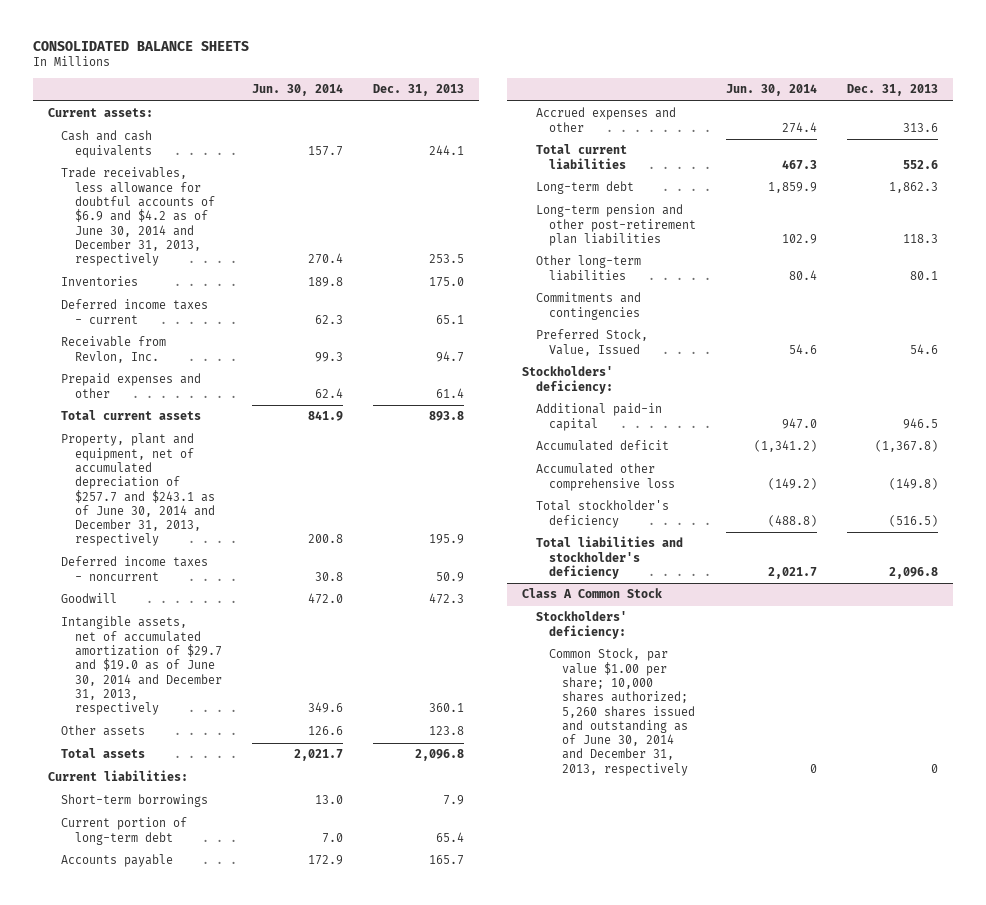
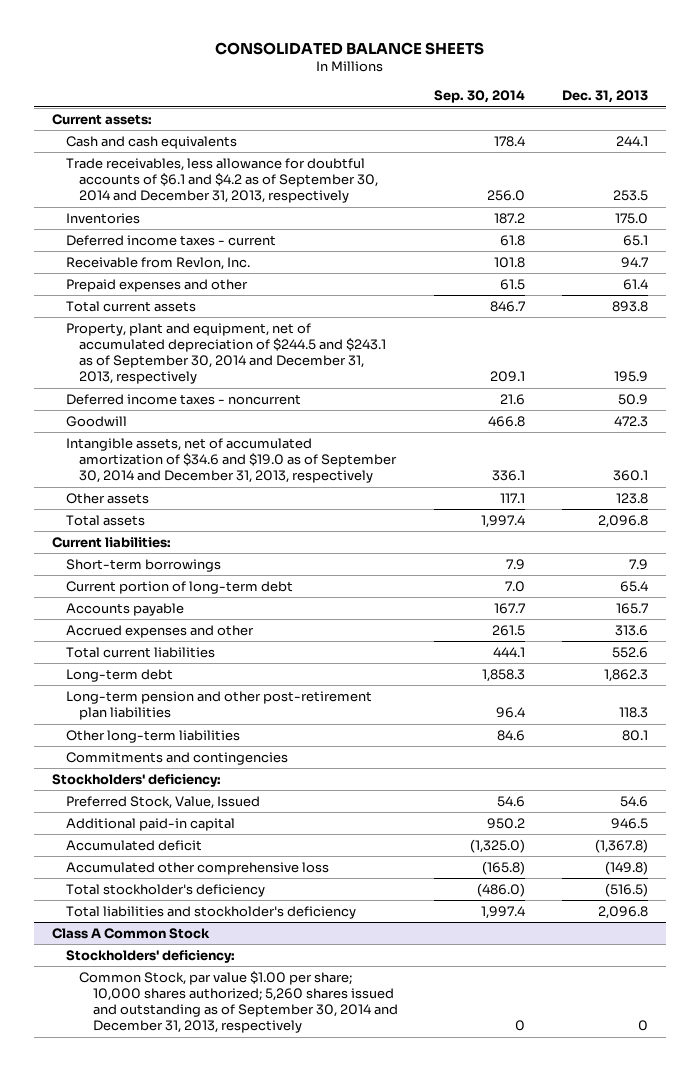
[251,84,343,97] Jun. 30, 2014 -> none
none -> [434,90,526,104] Sep. 30, 2014
[61,167,215,267] Trade receivables, less allowance for doubtful accounts of $6.9 and $4.2 as of June 30, 2014 and December 31, 2013, respectively -> [65,157,379,204] Trade receivables, less allowance for doubtful accounts of $6.1 and $4.2 as of September 30, 2014 and December 31, 2013, respectively
[61,433,215,547] Property, plant and equipment, net of accumulated depreciation of $257.7 and $243.1 as of June 30, 2014 and December 31, 2013, respectively -> [65,322,387,385] Property, plant and equipment, net of accumulated depreciation of $244.5 and $243.1 as of September 30, 2014 and December 31, 2013, respectively
[61,616,222,716] Intangible assets, net of accumulated amortization of $29.7 and $19.0 as of June 30, 2014 and December 31, 2013, respectively -> [65,437,398,484] Intangible assets, net of accumulated amortization of $34.6 and $19.0 as of September 30, 2014 and December 31, 2013, respectively
[535,329,648,356] Preferred Stock, Value, Issued -> [65,795,260,809] Preferred Stock, Value, Issued
[549,648,696,776] Common Stock, par value $1.00 per share; 10,000 shares authorized; 5,260 shares issued and outstanding as of June 30, 2014 and December 31, 2013, respectively -> [79,970,398,1034] Common Stock, par value $1.00 per share; 10,000 shares authorized; 5,260 shares issued and outstanding as of September 30, 2014 and December 31, 2013, respectively

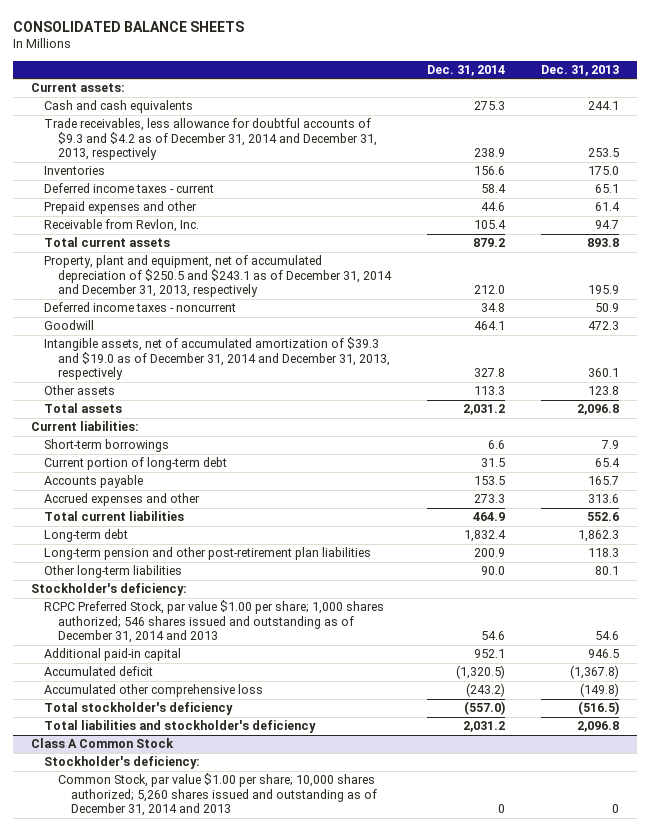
[434,90,526,104] Sep. 30, 2014 -> none
none -> [426,65,505,77] Dec. 31, 2014
[65,157,379,204] Trade receivables, less allowance for doubtful accounts of $6.1 and $4.2 as of September 30, 2014 and December 31, 2013, respectively -> [44,118,377,161] Trade receivables, less allowance for doubtful accounts of $9.3 and $4.2 as of December 31, 2014 and December 31, 2013, respectively
[65,256,250,270] Receivable from Revlon, Inc. -> [44,219,200,233] Receivable from Revlon, Inc.
[65,322,387,385] Property, plant and equipment, net of accumulated depreciation of $244.5 and $243.1 as of September 30, 2014 and December 31, 2013, respectively -> [44,255,392,298] Property, plant and equipment, net of accumulated depreciation of $250.5 and $243.1 as of December 31, 2014 and December 31, 2013, respectively
[65,437,398,484] Intangible assets, net of accumulated amortization of $34.6 and $19.0 as of September 30, 2014 and December 31, 2013, respectively -> [44,337,390,381] Intangible assets, net of accumulated amortization of $39.3 and $19.0 as of December 31, 2014 and December 31, 2013, respectively
[65,751,288,765] Commitments and contingencies -> none
[52,773,222,787] Stockholders' deficiency: -> [30,583,187,597] Stockholder's deficiency:
[65,795,260,809] Preferred Stock, Value, Issued -> [44,600,385,644] RCPC Preferred Stock, par value $1.00 per share; 1,000 shares authorized; 546 shares issued and outstanding as of December 31, 2014 and 2013
[65,949,235,963] Stockholders' deficiency: -> [44,756,201,770] Stockholder's deficiency:
[79,970,398,1034] Common Stock, par value $1.00 per share; 10,000 shares authorized; 5,260 shares issued and outstanding as of September 30, 2014 and December 31, 2013, respectively -> [57,773,378,817] Common Stock, par value $1.00 per share; 10,000 shares authorized; 5,260 shares issued and outstanding as of December 31, 2014 and 2013

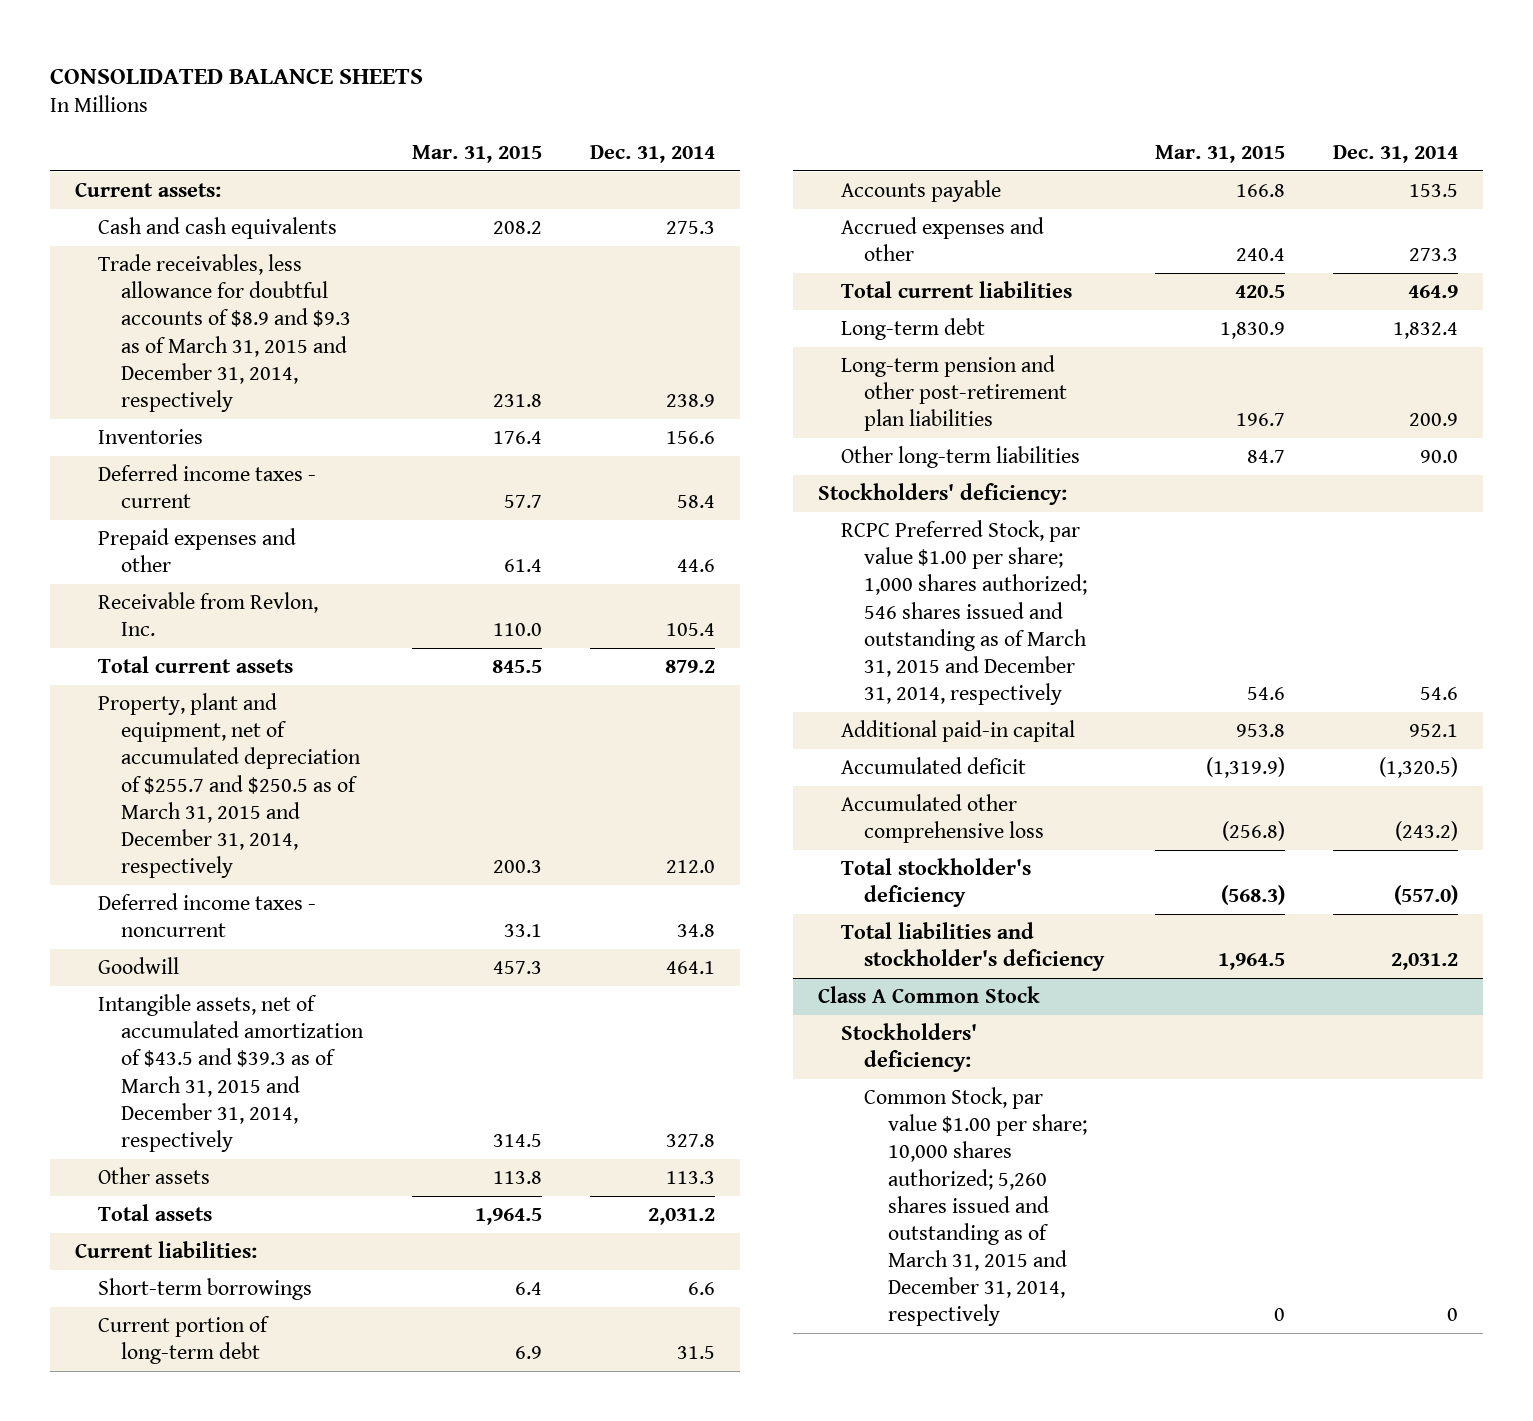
[541,65,620,77] Dec. 31, 2013 -> none
none -> [411,144,542,163] Mar. 31, 2015
[44,118,377,161] Trade receivables, less allowance for doubtful accounts of $9.3 and $4.2 as of December 31, 2014 and December 31, 2013, respectively -> [98,254,352,412] Trade receivables, less allowance for doubtful accounts of $8.9 and $9.3 as of March 31, 2015 and December 31, 2014, respectively
[44,255,392,298] Property, plant and equipment, net of accumulated depreciation of $250.5 and $243.1 as of December 31, 2014 and December 31, 2013, respectively -> [98,693,362,879] Property, plant and equipment, net of accumulated depreciation of $255.7 and $250.5 as of March 31, 2015 and December 31, 2014, respectively
[44,337,390,381] Intangible assets, net of accumulated amortization of $39.3 and $19.0 as of December 31, 2014 and December 31, 2013, respectively -> [98,994,365,1152] Intangible assets, net of accumulated amortization of $43.5 and $39.3 as of March 31, 2015 and December 31, 2014, respectively
[30,583,187,597] Stockholder's deficiency: -> [817,483,1067,506] Stockholders' deficiency:
[44,600,385,644] RCPC Preferred Stock, par value $1.00 per share; 1,000 shares authorized; 546 shares issued and outstanding as of December 31, 2014 and 2013 -> [840,520,1088,706] RCPC Preferred Stock, par value $1.00 per share; 1,000 shares authorized; 546 shares issued and outstanding as of March 31, 2015 and December 31, 2014, respectively
[44,756,201,770] Stockholder's deficiency: -> [840,1023,977,1073] Stockholders' deficiency:
[57,773,378,817] Common Stock, par value $1.00 per share; 10,000 shares authorized; 5,260 shares issued and outstanding as of December 31, 2014 and 2013 -> [864,1087,1087,1327] Common Stock, par value $1.00 per share; 10,000 shares authorized; 5,260 shares issued and outstanding as of March 31, 2015 and December 31, 2014, respectively

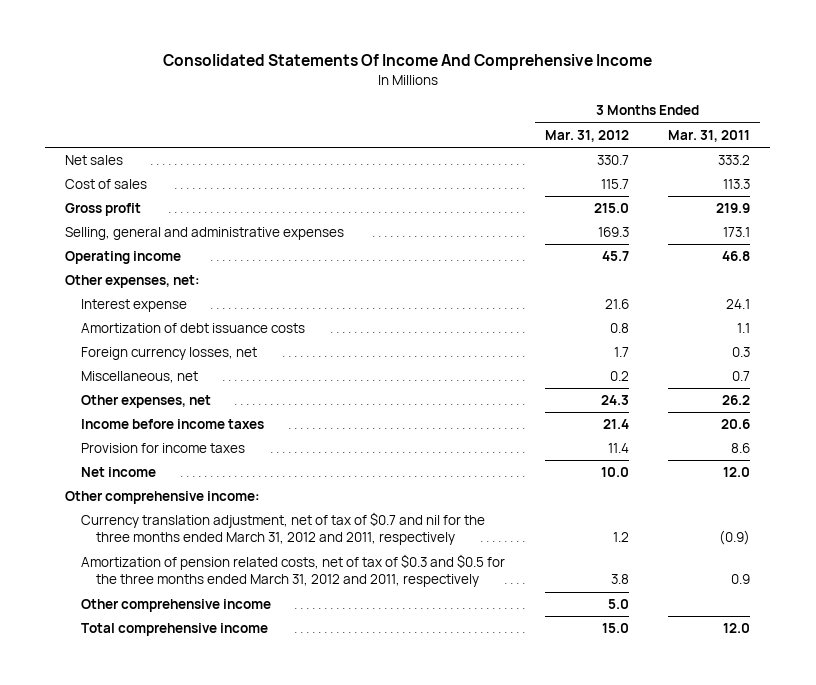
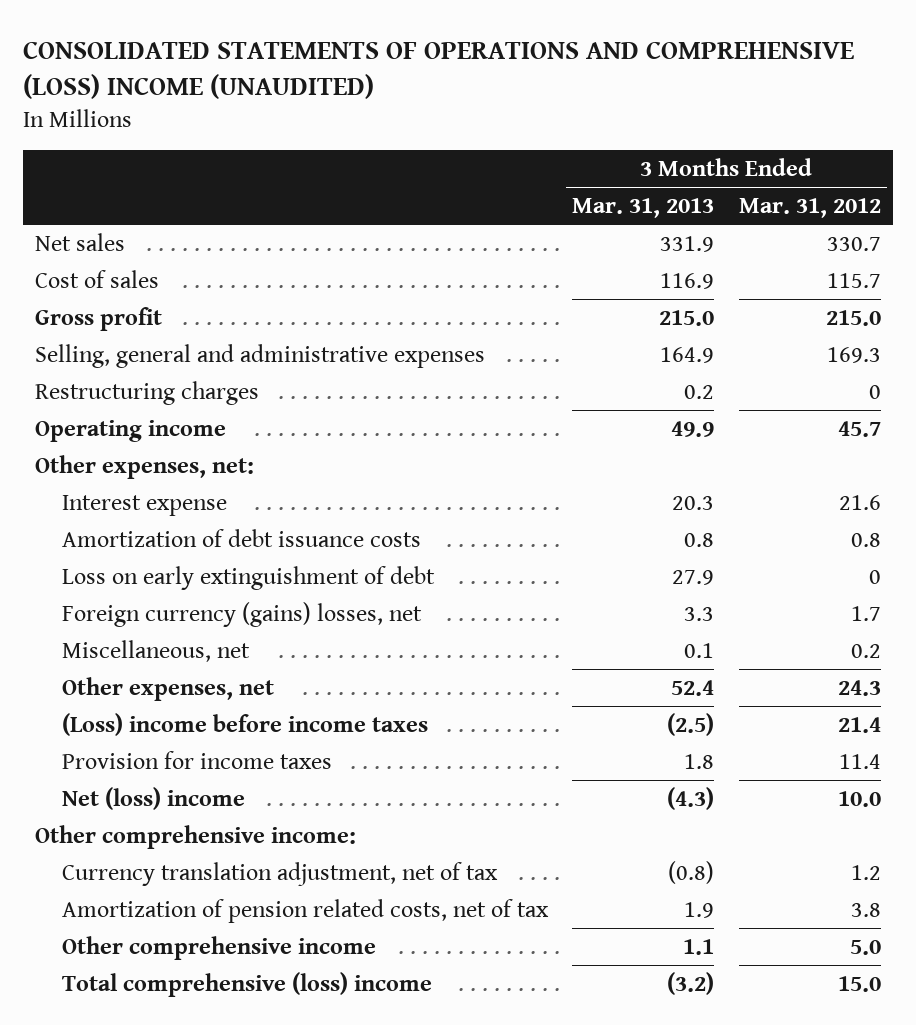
[162,54,652,71] Consolidated Statements Of Income And Comprehensive Income -> [23,41,855,100] CONSOLIDATED STATEMENTS OF OPERATIONS AND COMPREHENSIVE (LOSS) INCOME (UNAUDITED)
[668,129,751,142] Mar. 31, 2011 -> none
none -> [572,197,715,218] Mar. 31, 2013
none -> [35,380,260,405] Restructuring charges
none -> [61,565,435,590] Loss on early extinguishment of debt
[80,347,257,361] Foreign currency losses, net -> [61,601,422,627] Foreign currency (gains) losses, net
[80,419,264,430] Income before income taxes -> [61,712,428,736] (Loss) income before income taxes
[80,467,156,478] Net income -> [61,786,245,810] Net (loss) income
[80,512,485,546] Currency translation adjustment, net of tax of $0.7 and nil for the three months ended March 31, 2012 and 2011, respectively -> none
none -> [61,861,498,886] Currency translation adjustment, net of tax
[80,554,505,588] Amortization of pension related costs, net of tax of $0.3 and $0.5 for the three months ended March 31, 2012 and 2011, respectively -> [61,898,549,923] Amortization of pension related costs, net of tax
[80,623,268,637] Total comprehensive income -> [61,971,432,997] Total comprehensive (loss) income

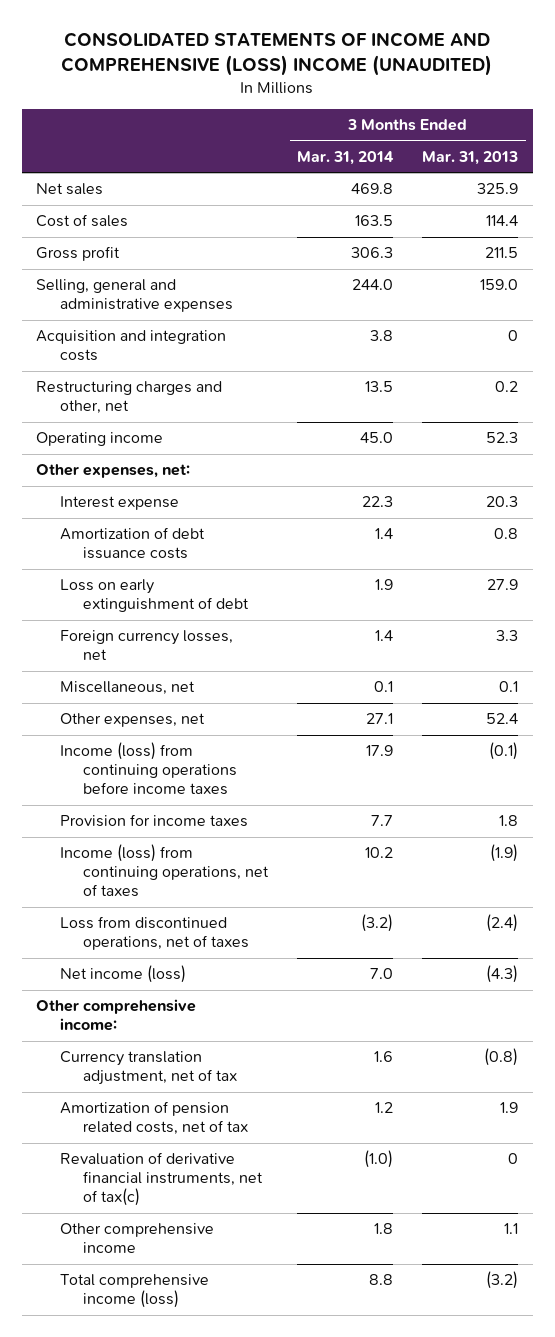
[23,41,855,100] CONSOLIDATED STATEMENTS OF OPERATIONS AND COMPREHENSIVE (LOSS) INCOME (UNAUDITED) -> [61,32,493,77] CONSOLIDATED STATEMENTS OF INCOME AND COMPREHENSIVE (LOSS) INCOME (UNAUDITED)
[738,197,881,218] Mar. 31, 2012 -> none
none -> [297,150,395,165] Mar. 31, 2014
[660,235,715,252] 331.9 -> [477,183,519,195] 325.9
[660,272,715,289] 116.9 -> [486,215,519,227] 114.4
[659,309,715,326] 215.0 -> [485,247,519,259] 211.5
[660,346,715,363] 164.9 -> [480,279,519,291] 159.0
none -> [36,330,227,362] Acquisition and integration costs
[35,380,260,405] Restructuring charges -> [36,381,223,415] Restructuring charges and other, net
[671,420,715,437] 49.9 -> [486,432,519,444] 52.3
[61,601,422,627] Foreign currency (gains) losses, net -> [59,630,233,661] Foreign currency losses, net
[61,712,428,736] (Loss) income before income taxes -> [59,742,237,796] Income (loss) from continuing operations before income taxes
[667,712,715,736] (2.5) -> [489,742,519,761] (0.1)
none -> [59,844,269,898] Income (loss) from continuing operations, net of taxes
none -> [59,916,249,951] Loss from discontinued operations, net of taxes
[61,786,245,810] Net (loss) income -> [59,965,186,984] Net income (loss)
none -> [59,1152,263,1207] Revaluation of derivative financial instruments, net of tax(c)
[61,971,432,997] Total comprehensive (loss) income -> [59,1274,209,1309] Total comprehensive income (loss)

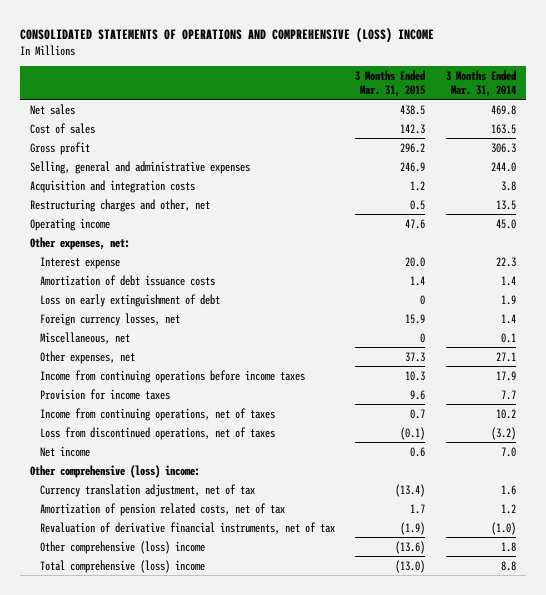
[61,32,493,77] CONSOLIDATED STATEMENTS OF INCOME AND COMPREHENSIVE (LOSS) INCOME (UNAUDITED) -> [20,26,435,43] CONSOLIDATED STATEMENTS OF OPERATIONS AND COMPREHENSIVE (LOSS) INCOME
[422,150,519,165] Mar. 31, 2013 -> none
none -> [355,70,426,98] 3 Months Ended Mar. 31, 2015
[59,742,237,796] Income (loss) from continuing operations before income taxes -> [39,369,305,383] Income from continuing operations before income taxes
[59,844,269,898] Income (loss) from continuing operations, net of taxes -> [39,407,275,421] Income from continuing operations, net of taxes
[59,965,186,984] Net income (loss) -> [39,445,90,457] Net income
[36,999,197,1032] Other comprehensive income: -> [30,464,201,478] Other comprehensive (loss) income:
[59,1152,263,1207] Revaluation of derivative financial instruments, net of tax(c) -> [39,521,335,534] Revaluation of derivative financial instruments, net of tax
[59,1223,214,1254] Other comprehensive income -> [39,540,205,554] Other comprehensive (loss) income
[59,1274,209,1309] Total comprehensive income (loss) -> [39,559,205,573] Total comprehensive (loss) income

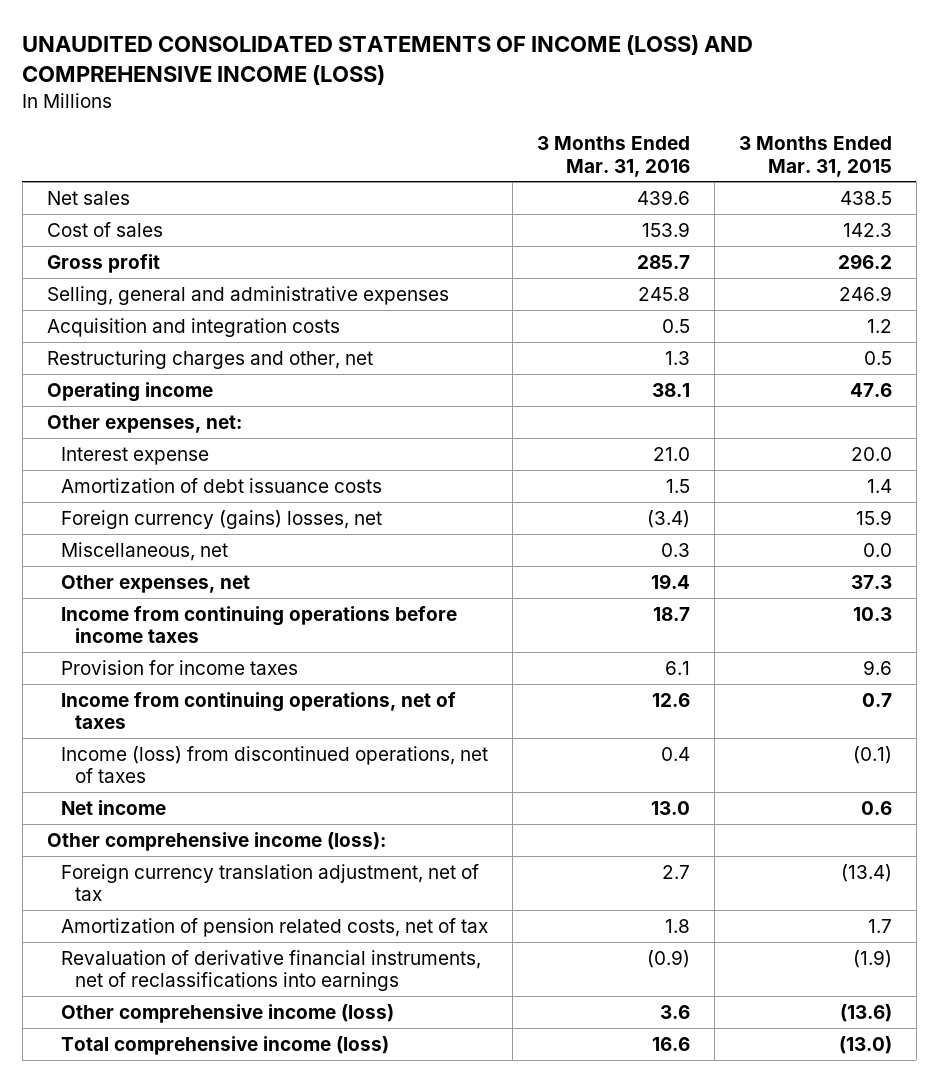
[20,26,435,43] CONSOLIDATED STATEMENTS OF OPERATIONS AND COMPREHENSIVE (LOSS) INCOME -> [22,35,754,86] UNAUDITED CONSOLIDATED STATEMENTS OF INCOME (LOSS) AND COMPREHENSIVE INCOME (LOSS)
[445,70,516,98] 3 Months Ended Mar. 31, 2014 -> none
none -> [536,136,690,177] 3 Months Ended Mar. 31, 2016
[39,293,220,307] Loss on early extinguishment of debt -> none
[39,312,180,326] Foreign currency losses, net -> [61,509,383,529] Foreign currency (gains) losses, net
[420,332,426,343] 0 -> [862,542,892,557] 0.0
[39,426,275,440] Loss from discontinued operations, net of taxes -> [61,745,489,784] Income (loss) from discontinued operations, net of taxes
[30,464,201,478] Other comprehensive (loss) income: -> [46,831,386,851] Other comprehensive income (loss):
[39,483,255,497] Currency translation adjustment, net of tax -> [61,863,480,902] Foreign currency translation adjustment, net of tax
[39,521,335,534] Revaluation of derivative financial instruments, net of tax -> [61,949,482,992] Revaluation of derivative financial instruments, net of reclassifications into earnings
[39,540,205,554] Other comprehensive (loss) income -> [61,1003,395,1023] Other comprehensive income (loss)
[39,559,205,573] Total comprehensive (loss) income -> [61,1035,390,1055] Total comprehensive income (loss)

